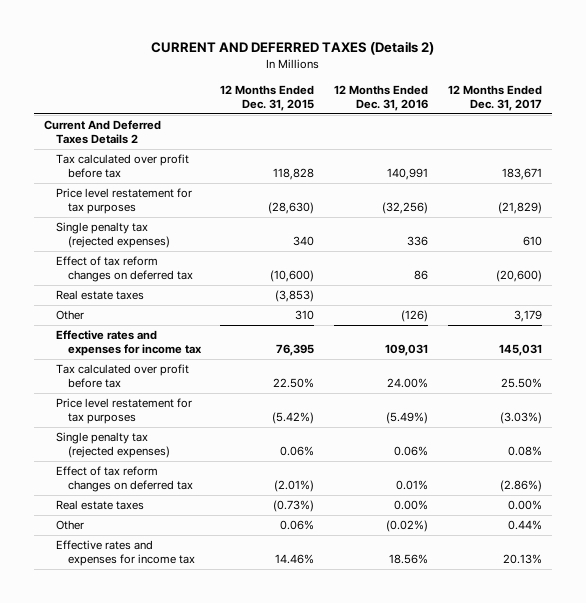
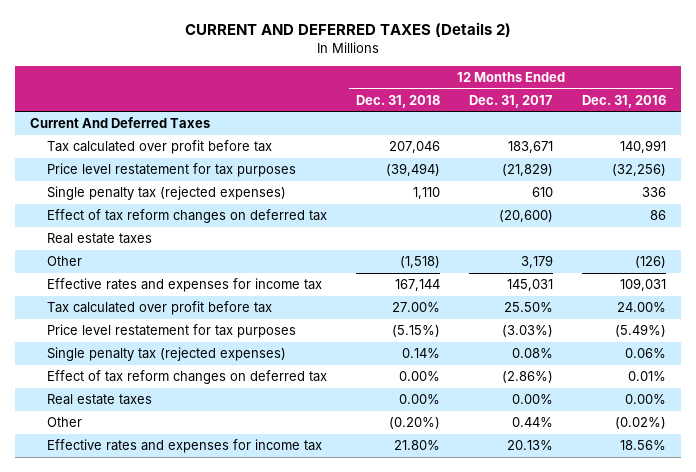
[220,85,315,111] 12 Months Ended Dec. 31, 2015 -> none
none -> [356,94,441,108] Dec. 31, 2018
[44,120,162,145] Current And Deferred Taxes Details 2 -> [29,117,210,129] Current And Deferred Taxes

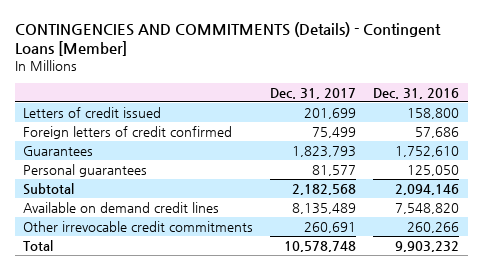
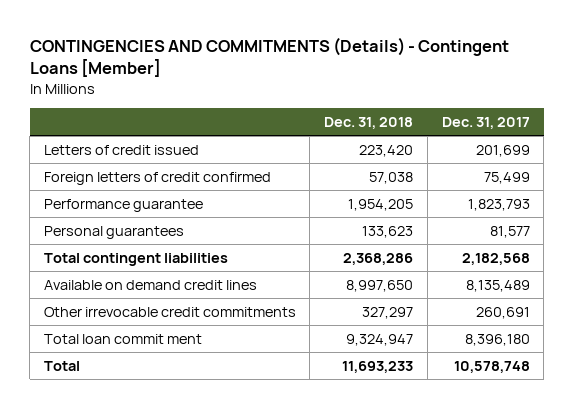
[373,87,460,99] Dec. 31, 2016 -> none
none -> [324,116,414,129] Dec. 31, 2018
[23,145,94,156] Guarantees -> [43,198,203,212] Performance guarantee
[23,182,75,195] Subtotal -> [43,252,228,266] Total contingent liabilities
none -> [43,333,202,344] Total loan commit ment

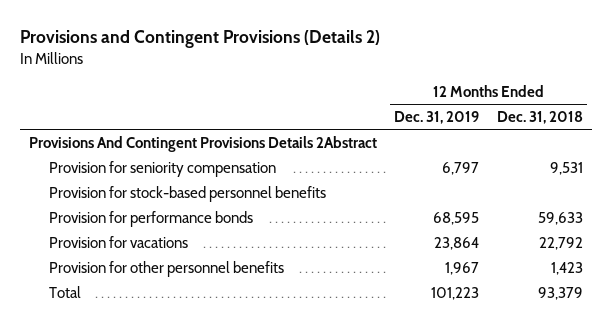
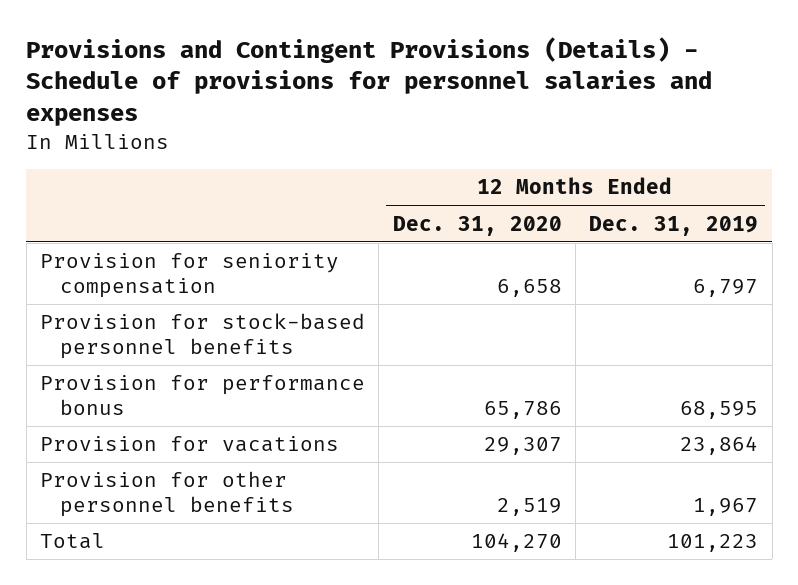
[19,30,380,49] Provisions and Contingent Provisions (Details 2) -> [26,36,713,126] Provisions and Contingent Provisions (Details) - Schedule of provisions for personnel salaries and expenses
[496,110,583,124] Dec. 31, 2018 -> none
none -> [392,215,562,236] Dec. 31, 2020
[28,135,377,152] Provisions And Contingent Provisions Details 2Abstract -> none
[49,210,254,227] Provision for performance bonds -> [39,375,365,416] Provision for performance bonus

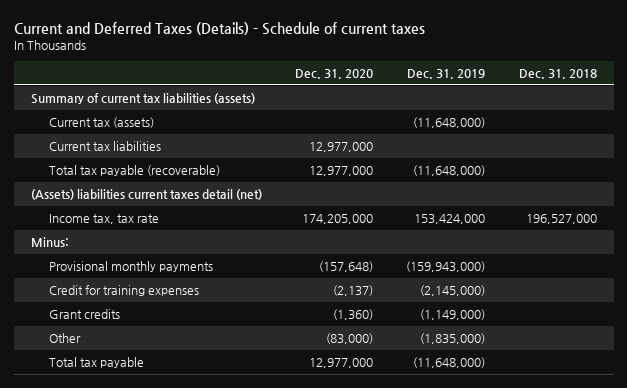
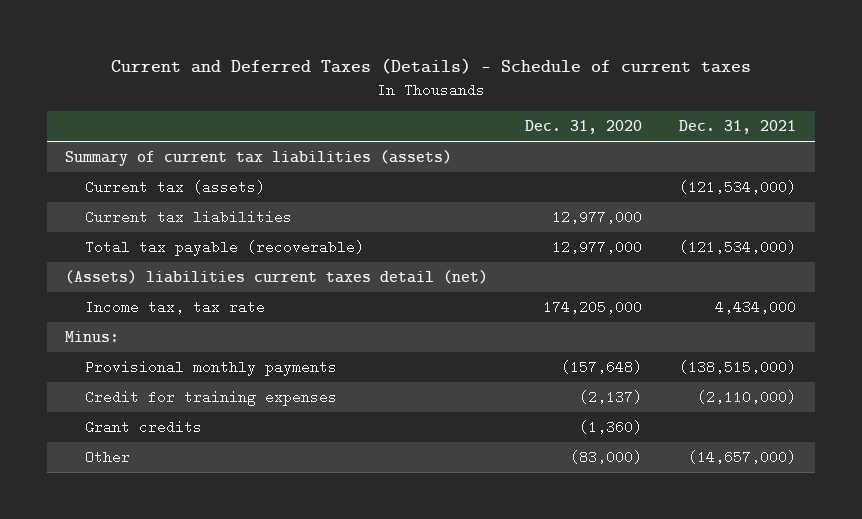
[407,69,486,80] Dec. 31, 2019 -> none
[518,69,597,80] Dec. 31, 2018 -> none
none -> [679,120,797,135] Dec. 31, 2021
[48,357,144,369] Total tax payable -> none

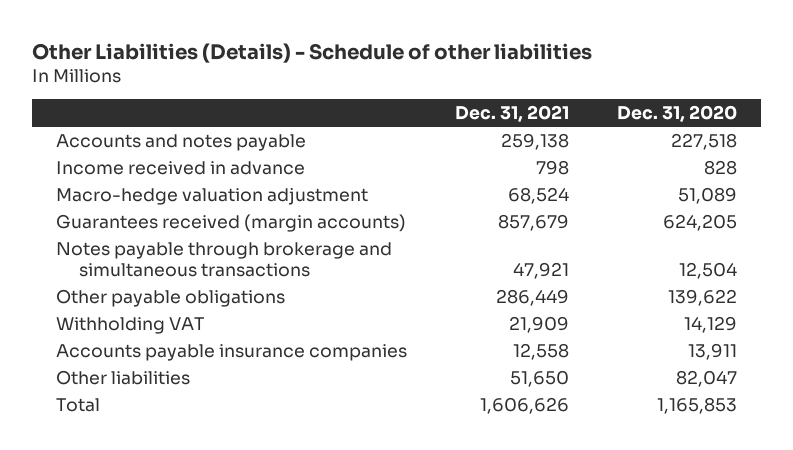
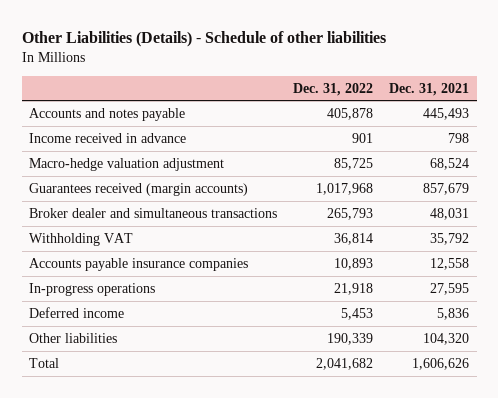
[617,105,738,123] Dec. 31, 2020 -> none
none -> [293,82,374,96] Dec. 31, 2022
[501,132,570,150] 259,138 -> [422,107,469,120] 445,493
[55,241,392,277] Notes payable through brokerage and simultaneous transactions -> none
[55,288,285,307] Other payable obligations -> none
none -> [29,207,278,218] Broker dealer and simultaneous transactions
[509,315,570,333] 21,909 -> [429,232,469,245] 35,792
none -> [29,282,156,296] In-progress operations
none -> [29,306,125,318] Deferred income
[510,369,570,387] 51,650 -> [422,332,469,345] 104,320

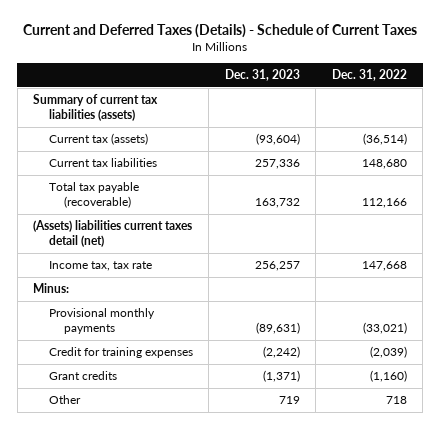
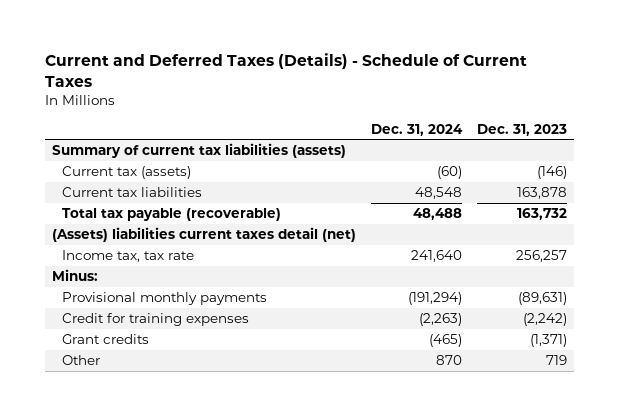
[331,68,407,81] Dec. 31, 2022 -> none
none -> [370,123,463,136] Dec. 31, 2024
[255,133,300,146] (93,604) -> [536,166,567,180] (146)
[254,159,300,170] 257,336 -> [516,187,567,200] 163,878

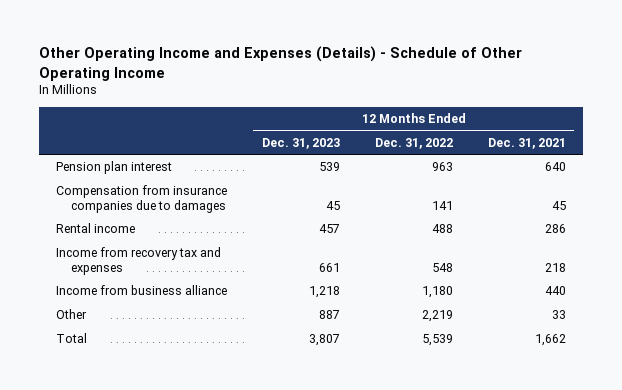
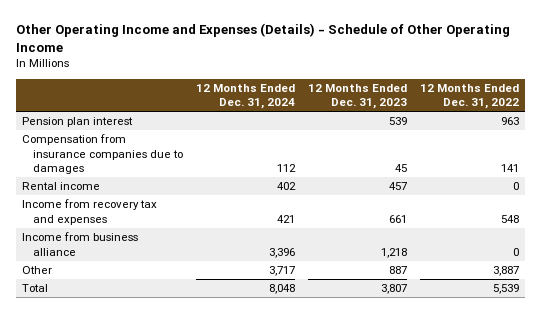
[487,137,566,149] Dec. 31, 2021 -> none
none -> [195,83,295,110] 12 Months Ended Dec. 31, 2024
[431,224,453,234] 488 -> [512,182,519,191] 0
[421,286,453,299] 1,180 -> [512,247,519,256] 0
[421,310,453,323] 2,219 -> [492,266,519,277] 3,887

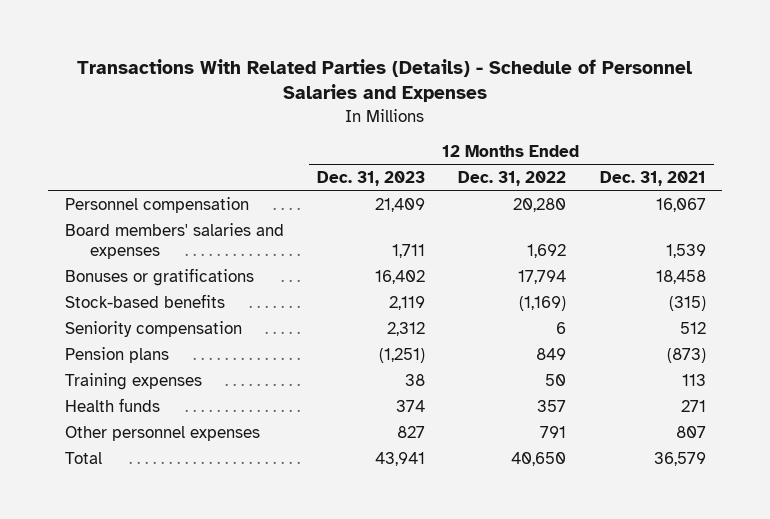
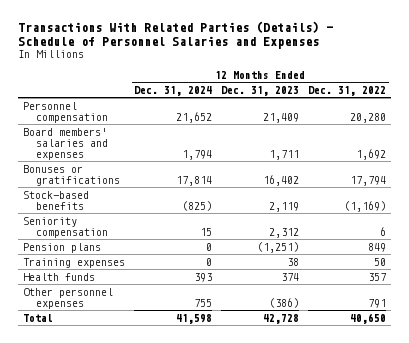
[599,170,706,186] Dec. 31, 2021 -> none
none -> [133,85,212,96] Dec. 31, 2024
[396,425,425,438] 827 -> [269,297,300,308] (386)
[374,451,425,466] 43,941 -> [263,313,300,324] 42,728

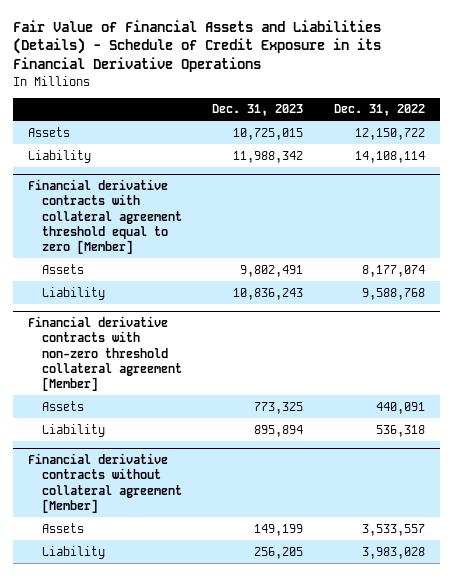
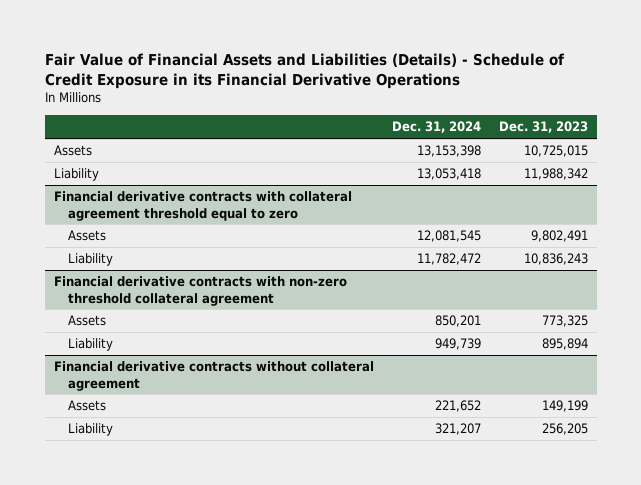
[333,104,425,117] Dec. 31, 2022 -> none
none -> [391,121,481,134] Dec. 31, 2024
[28,179,182,254] Financial derivative contracts with collateral agreement threshold equal to zero [Member] -> [53,191,352,221] Financial derivative contracts with collateral agreement threshold equal to zero
[28,316,182,391] Financial derivative contracts with non-zero threshold collateral agreement [Member] -> [53,276,347,306] Financial derivative contracts with non-zero threshold collateral agreement
[28,453,182,513] Financial derivative contracts without collateral agreement [Member] -> [53,361,374,391] Financial derivative contracts without collateral agreement

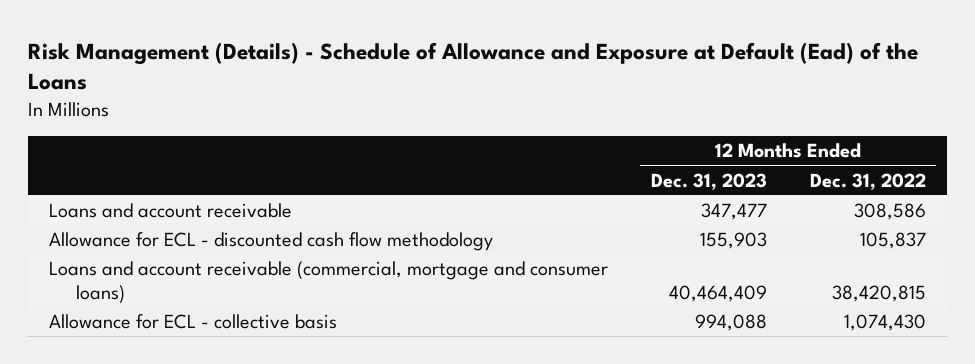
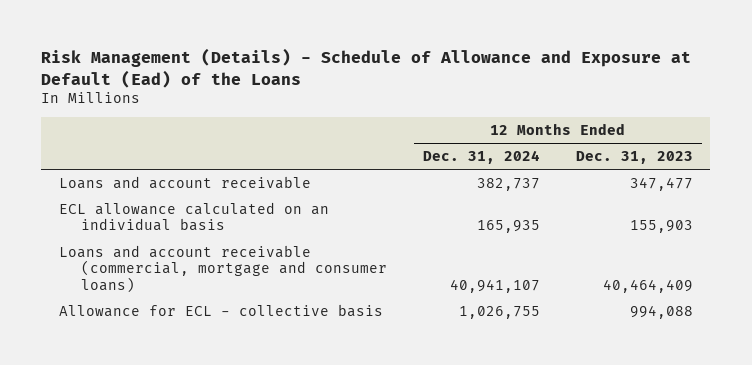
[809,172,926,190] Dec. 31, 2022 -> none
none -> [423,150,541,165] Dec. 31, 2024
[49,232,494,252] Allowance for ECL - discounted cash flow methodology -> [59,201,330,232] ECL allowance calculated on an individual basis

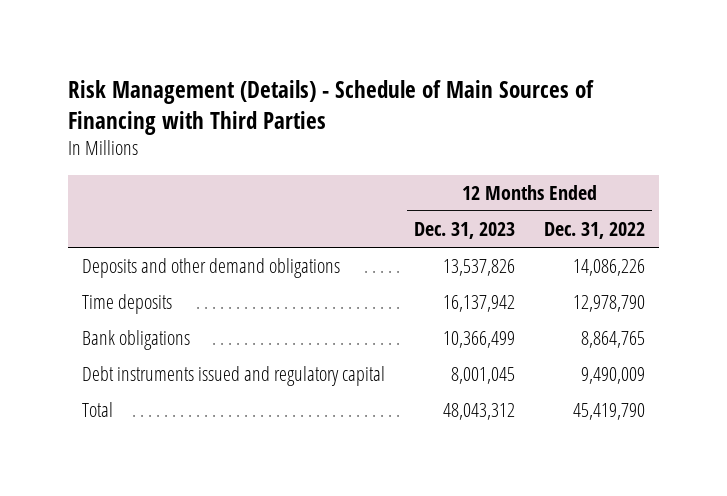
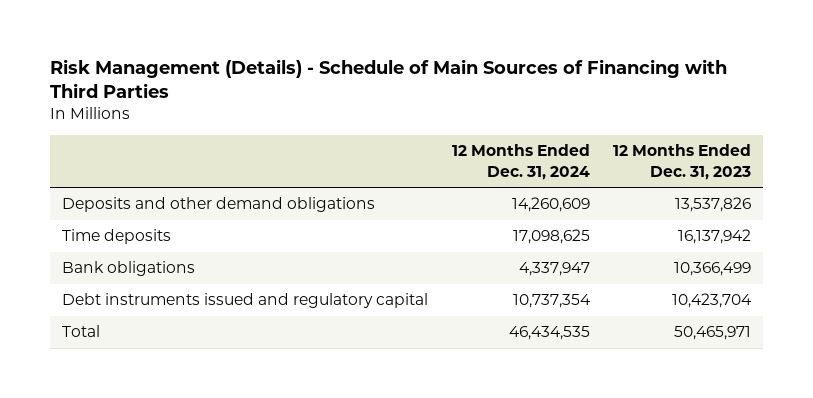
[544,222,646,240] Dec. 31, 2022 -> none
none -> [451,144,590,180] 12 Months Ended Dec. 31, 2024
[451,367,516,385] 8,001,045 -> [672,293,753,309] 10,423,704
[443,403,516,421] 48,043,312 -> [674,326,752,341] 50,465,971

